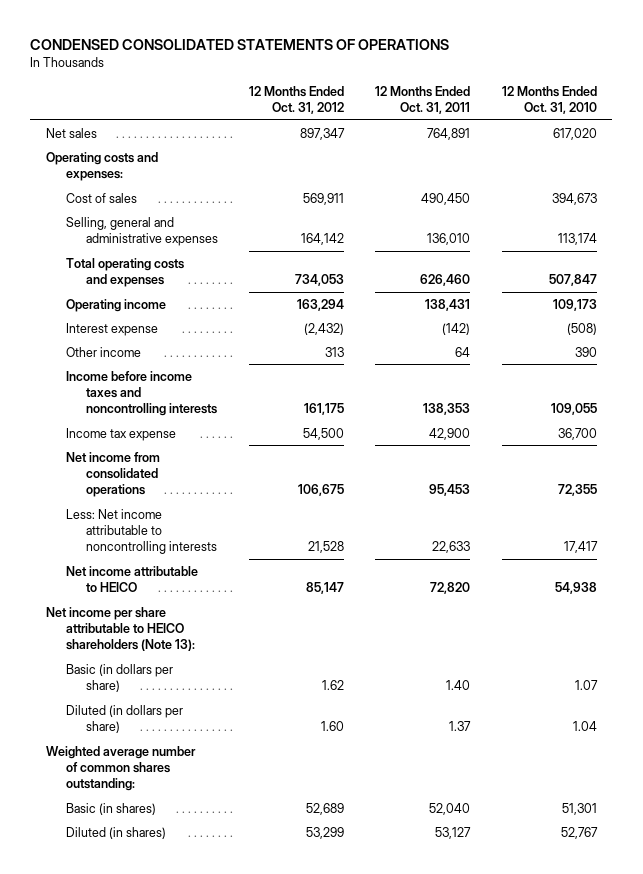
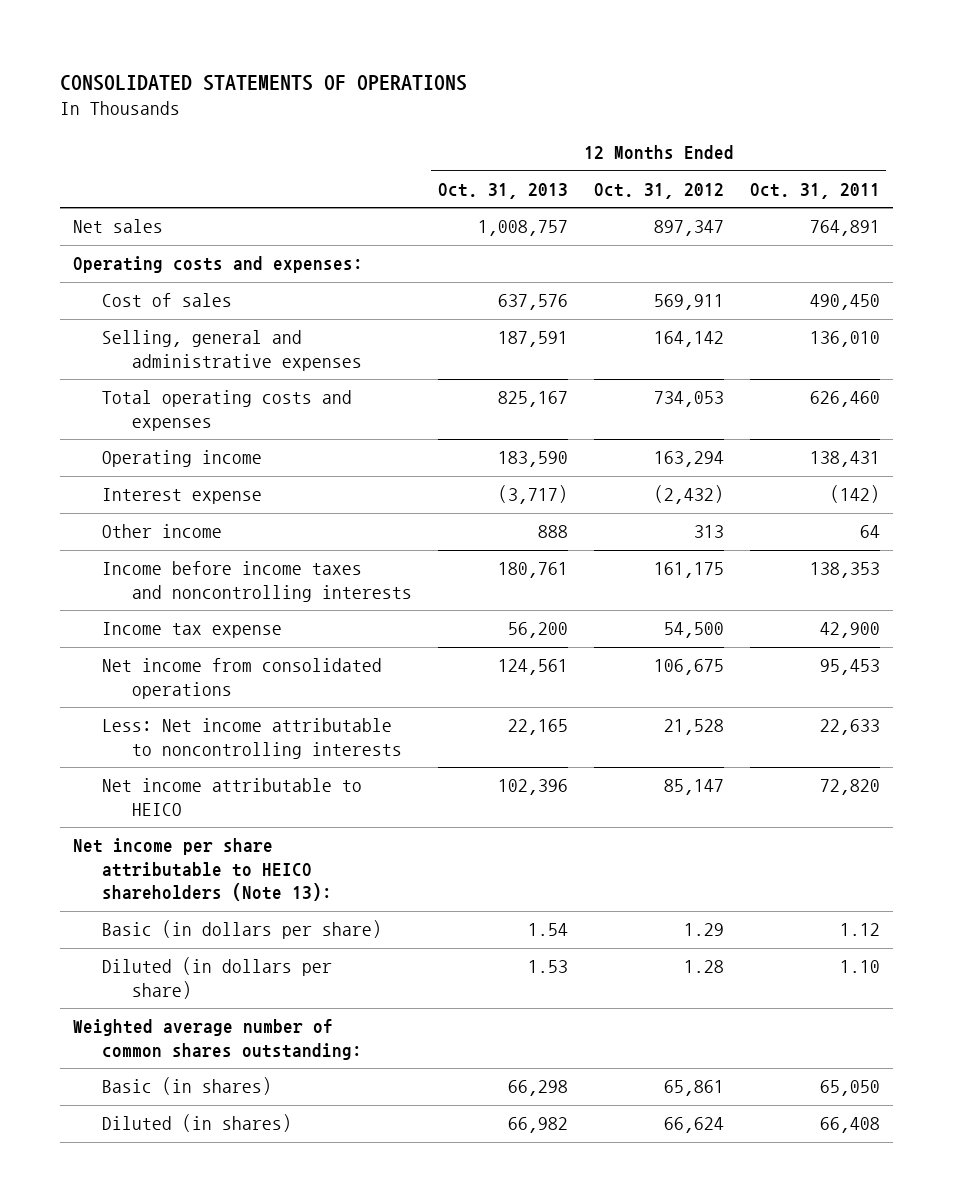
[30,38,450,50] CONDENSED CONSOLIDATED STATEMENTS OF OPERATIONS -> [59,74,467,91] CONSOLIDATED STATEMENTS OF OPERATIONS
[501,85,597,115] 12 Months Ended Oct. 31, 2010 -> none
none -> [437,182,568,199] Oct. 31, 2013
[322,680,345,691] 1.62 -> [683,923,724,937] 1.29
[446,680,471,691] 1.40 -> [839,923,880,937] 1.12
[321,721,345,732] 1.60 -> [683,960,724,974] 1.28
[449,721,472,732] 1.37 -> [839,960,880,974] 1.10
[306,802,345,815] 52,689 -> [663,1080,724,1097] 65,861
[429,802,471,815] 52,040 -> [819,1080,880,1097] 65,050
[306,826,345,839] 53,299 -> [663,1117,724,1134] 66,624
[435,826,472,839] 53,127 -> [819,1117,880,1134] 66,408

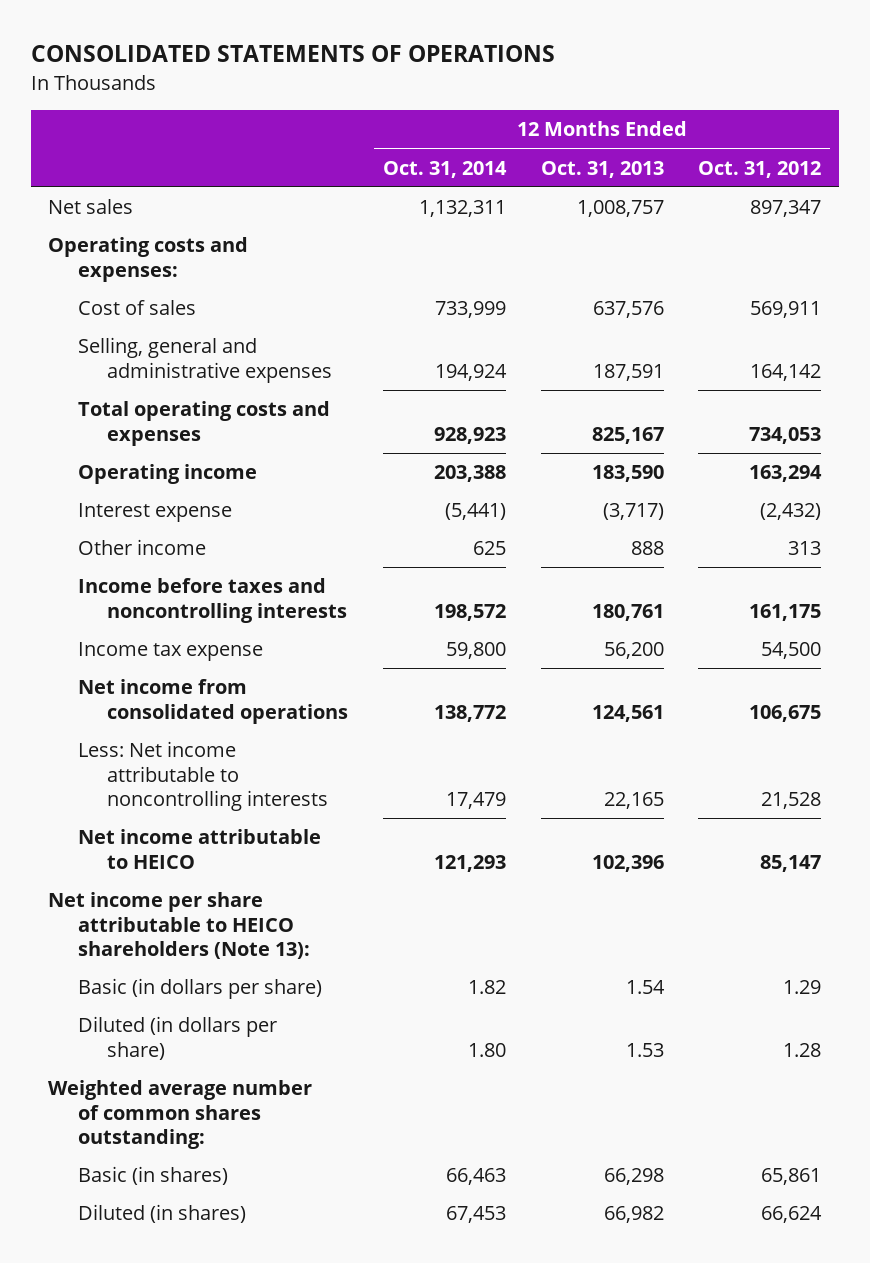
[749,182,880,199] Oct. 31, 2011 -> none
none -> [382,160,507,178] Oct. 31, 2014
[102,561,412,602] Income before income taxes and noncontrolling interests -> [77,578,348,623] Income before taxes and noncontrolling interests

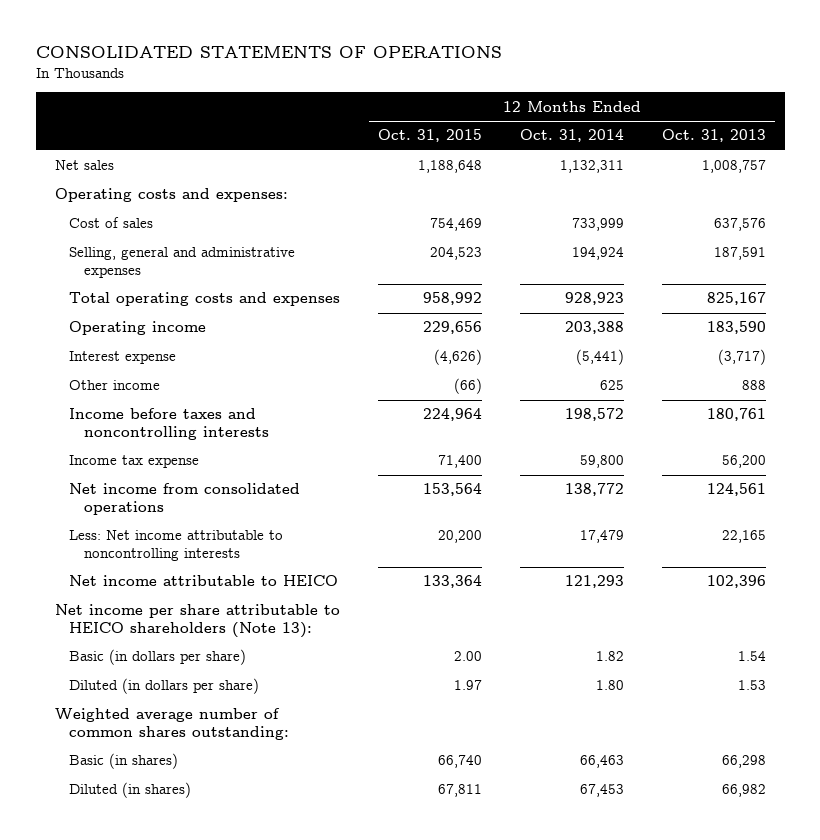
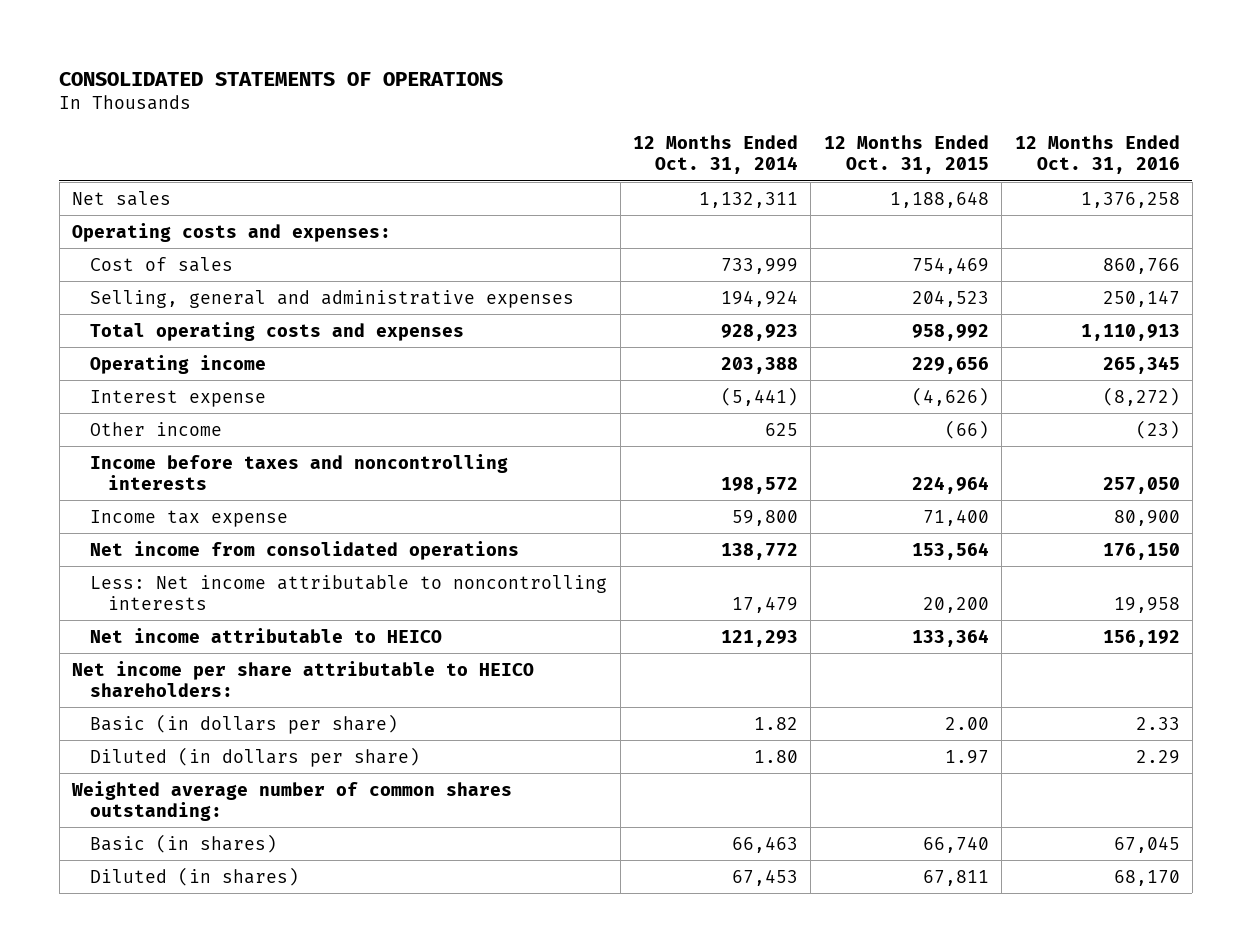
[661,129,766,143] Oct. 31, 2013 -> none
none -> [1014,135,1180,175] 12 Months Ended Oct. 31, 2016
[54,604,340,638] Net income per share attributable to HEICO shareholders (Note 13): -> [72,660,535,697] Net income per share attributable to HEICO shareholders:

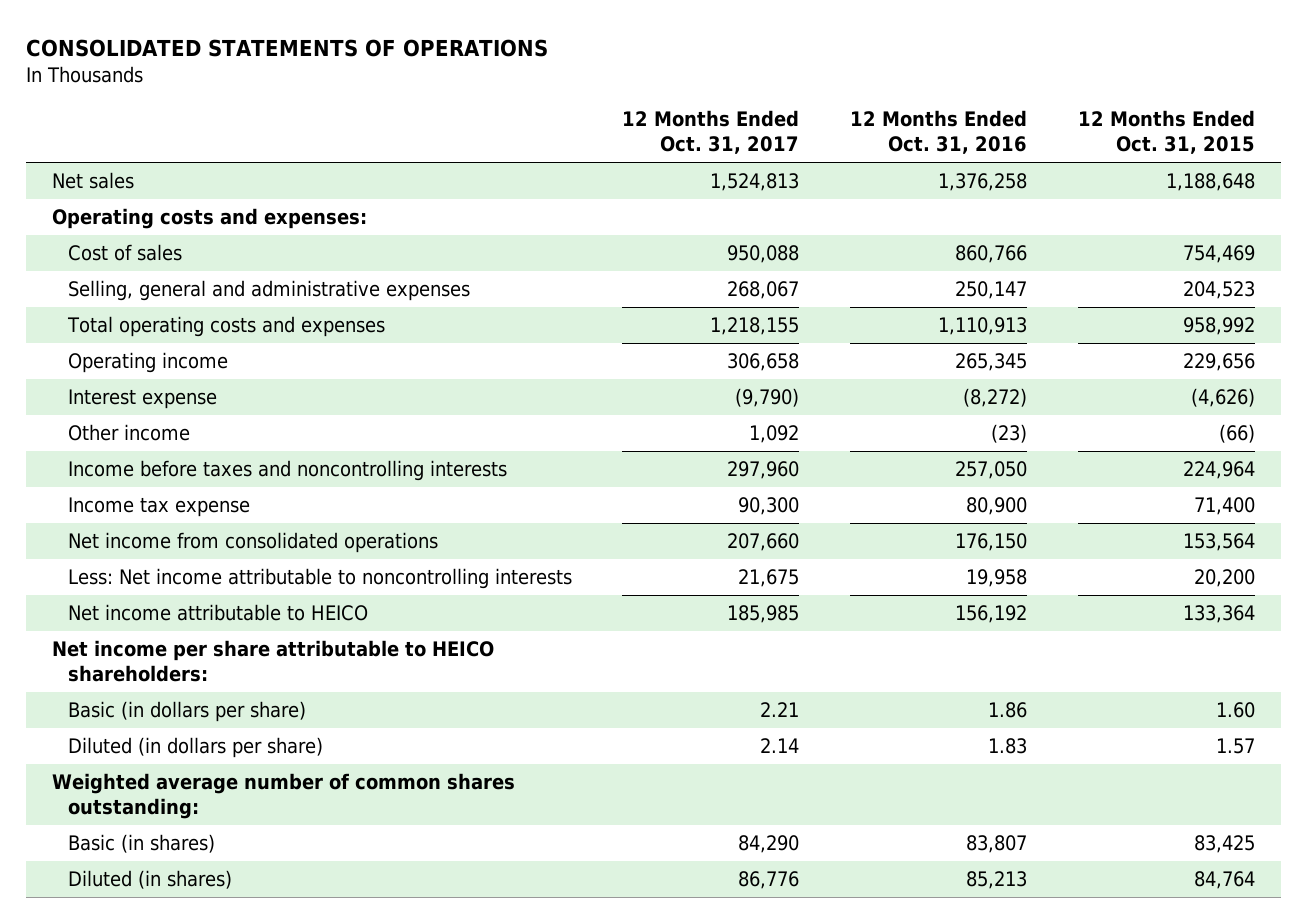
[633,135,799,175] 12 Months Ended Oct. 31, 2014 -> none
none -> [622,110,800,155] 12 Months Ended Oct. 31, 2017
[944,716,989,730] 2.00 -> [1216,702,1256,719] 1.60
[1135,716,1180,730] 2.33 -> [988,702,1028,719] 1.86
[944,749,989,764] 1.97 -> [1216,738,1256,755] 1.57
[1135,749,1180,764] 2.29 -> [988,738,1028,755] 1.83
[922,835,989,853] 66,740 -> [1194,835,1256,854] 83,425
[1113,835,1180,853] 67,045 -> [966,835,1028,854] 83,807
[922,869,989,886] 67,811 -> [1194,871,1256,890] 84,764
[1113,869,1180,886] 68,170 -> [966,871,1028,890] 85,213

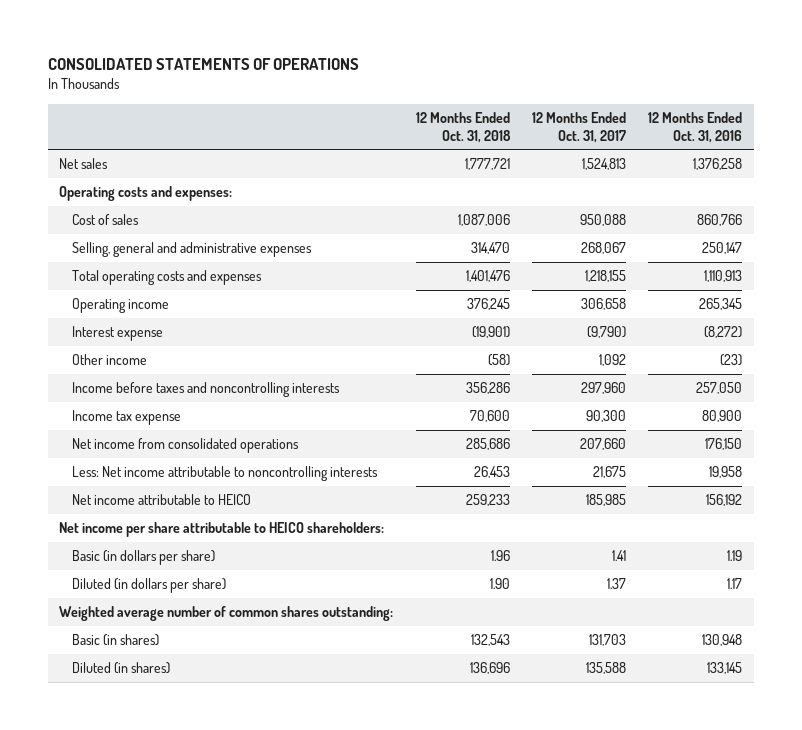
[1078,110,1256,155] 12 Months Ended Oct. 31, 2015 -> none
none -> [415,111,511,143] 12 Months Ended Oct. 31, 2018
[760,702,800,718] 2.21 -> [612,550,627,562] 1.41
[988,702,1028,719] 1.86 -> [727,550,743,562] 1.19
[760,738,800,754] 2.14 -> [607,578,627,590] 1.37
[988,738,1028,755] 1.83 -> [727,578,743,590] 1.17
[738,835,800,854] 84,290 -> [589,634,627,647] 131,703
[966,835,1028,854] 83,807 -> [702,634,743,647] 130,948
[738,871,800,890] 86,776 -> [586,662,627,675] 135,588
[966,871,1028,890] 85,213 -> [707,662,743,675] 133,145

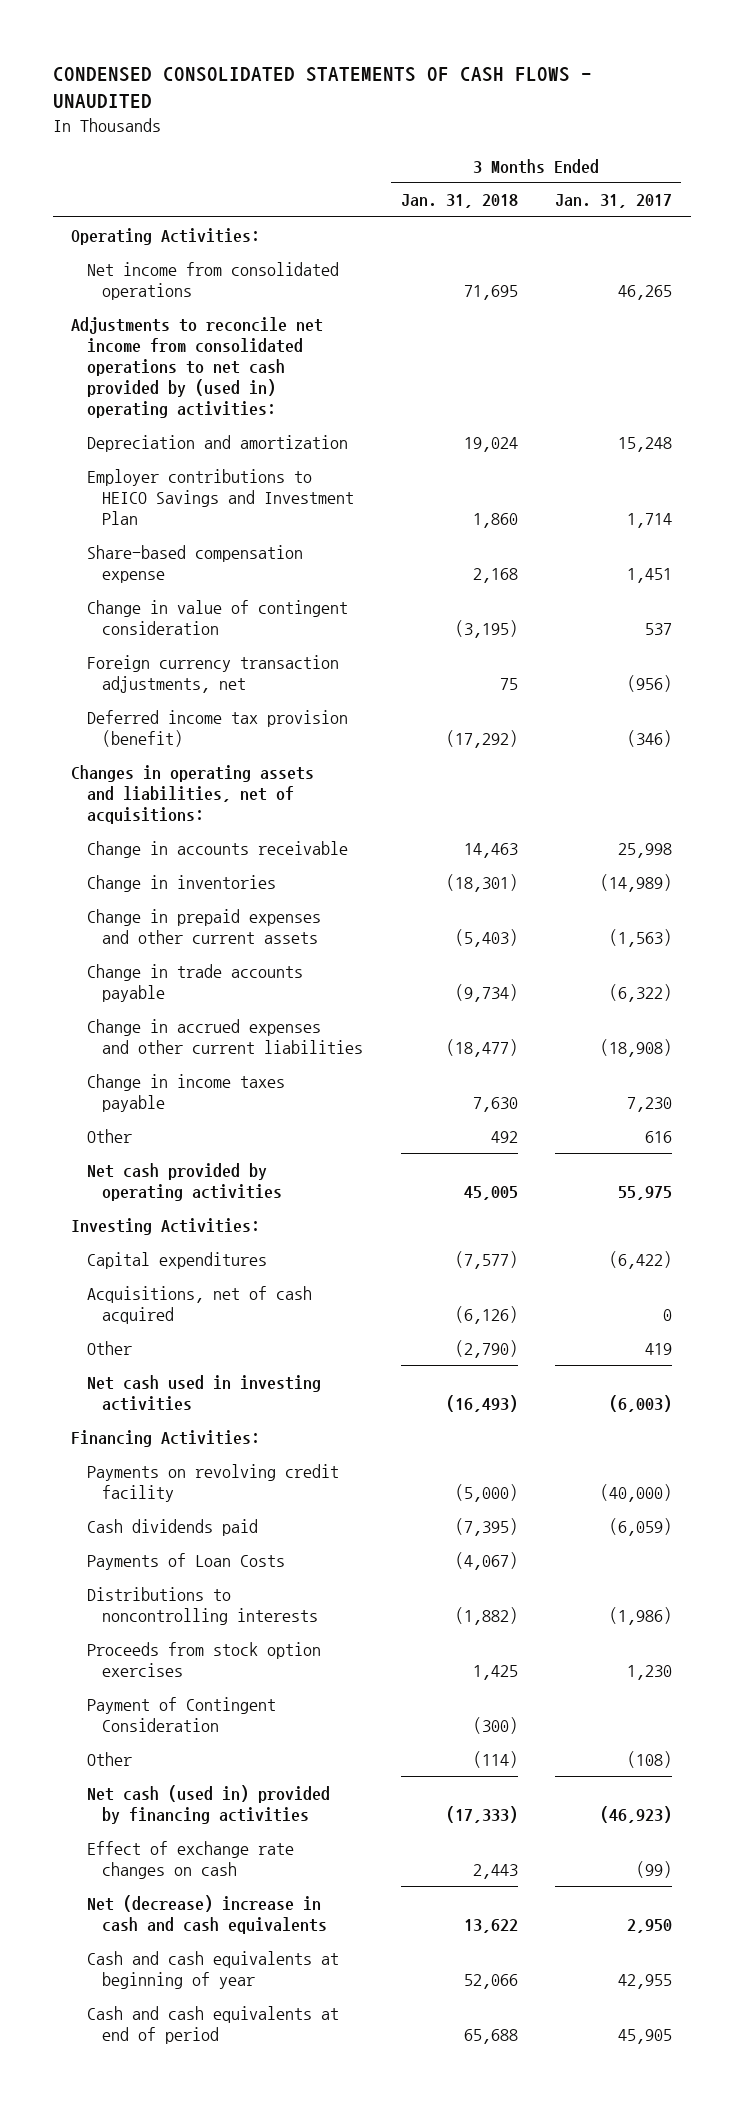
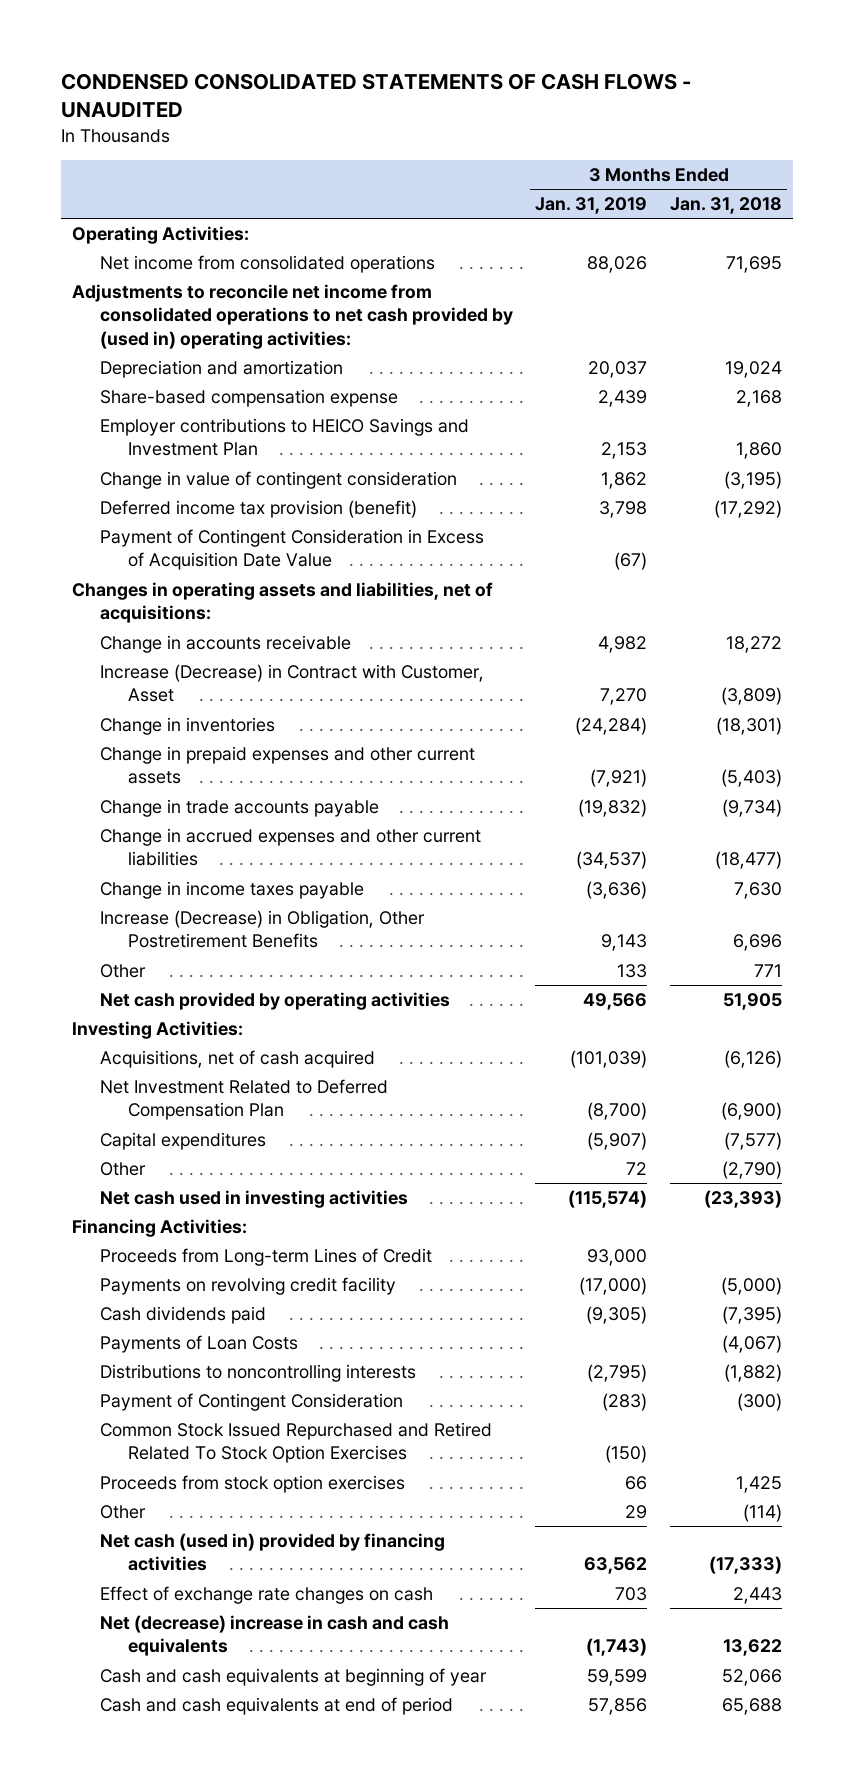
[555,194,673,209] Jan. 31, 2017 -> none
none -> [535,197,648,215] Jan. 31, 2019
[86,468,355,525] Employer contributions to HEICO Savings and Investment Plan -> [99,418,469,457] Employer contributions to HEICO Savings and Investment Plan
[86,654,339,693] Foreign currency transaction adjustments, net -> none
none -> [99,529,484,571] Payment of Contingent Consideration in Excess of Acquisition Date Value
[463,842,518,858] 14,463 -> [725,636,782,654] 18,272
none -> [99,664,484,703] Increase (Decrease) in Contract with Customer, Asset
none -> [99,910,425,949] Increase (Decrease) in Obligation, Other Postretirement Benefits
[490,1130,518,1143] 492 -> [753,964,782,978] 771
[463,1185,518,1200] 45,005 -> [722,993,782,1011] 51,905
none -> [99,1079,388,1121] Net Investment Related to Deferred Compensation Plan
[86,1251,267,1269] Capital expenditures -> [99,1132,266,1151] Capital expenditures
[445,1394,518,1412] (16,493) -> [703,1190,782,1209] (23,393)
none -> [99,1248,432,1267] Proceeds from Long-term Lines of Credit
none -> [99,1422,492,1464] Common Stock Issued Repurchased and Retired Related To Stock Option Exercises
[86,1641,321,1677] Proceeds from stock option exercises -> [99,1475,405,1494] Proceeds from stock option exercises

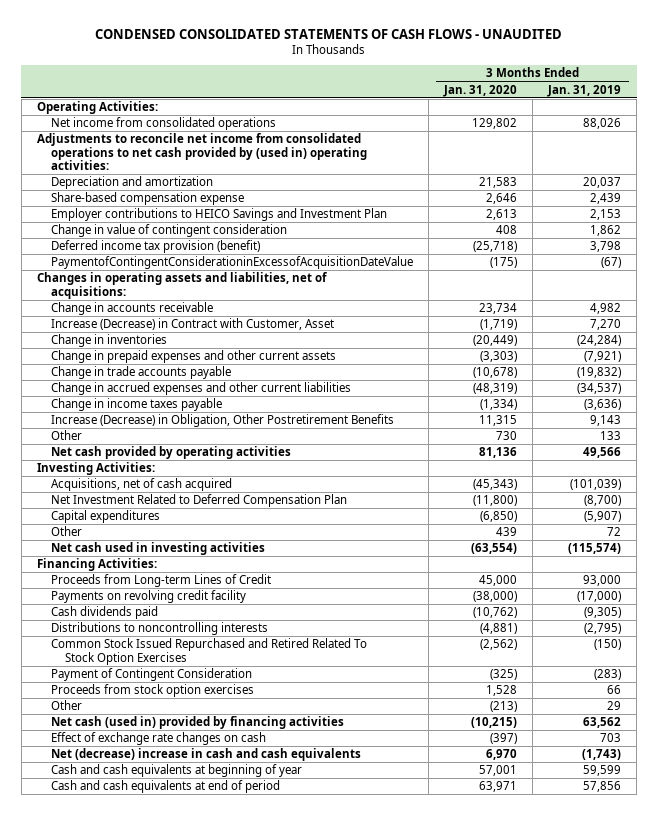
[669,197,782,215] Jan. 31, 2018 -> none
none -> [443,84,518,97] Jan. 31, 2020
[99,529,484,571] Payment of Contingent Consideration in Excess of Acquisition Date Value -> [50,256,413,270] PaymentofContingentConsiderationinExcessofAcquisitionDateValue
[99,1335,298,1354] Payments of Loan Costs -> none
[99,1393,403,1412] Payment of Contingent Consideration -> [50,668,252,682] Payment of Contingent Consideration

